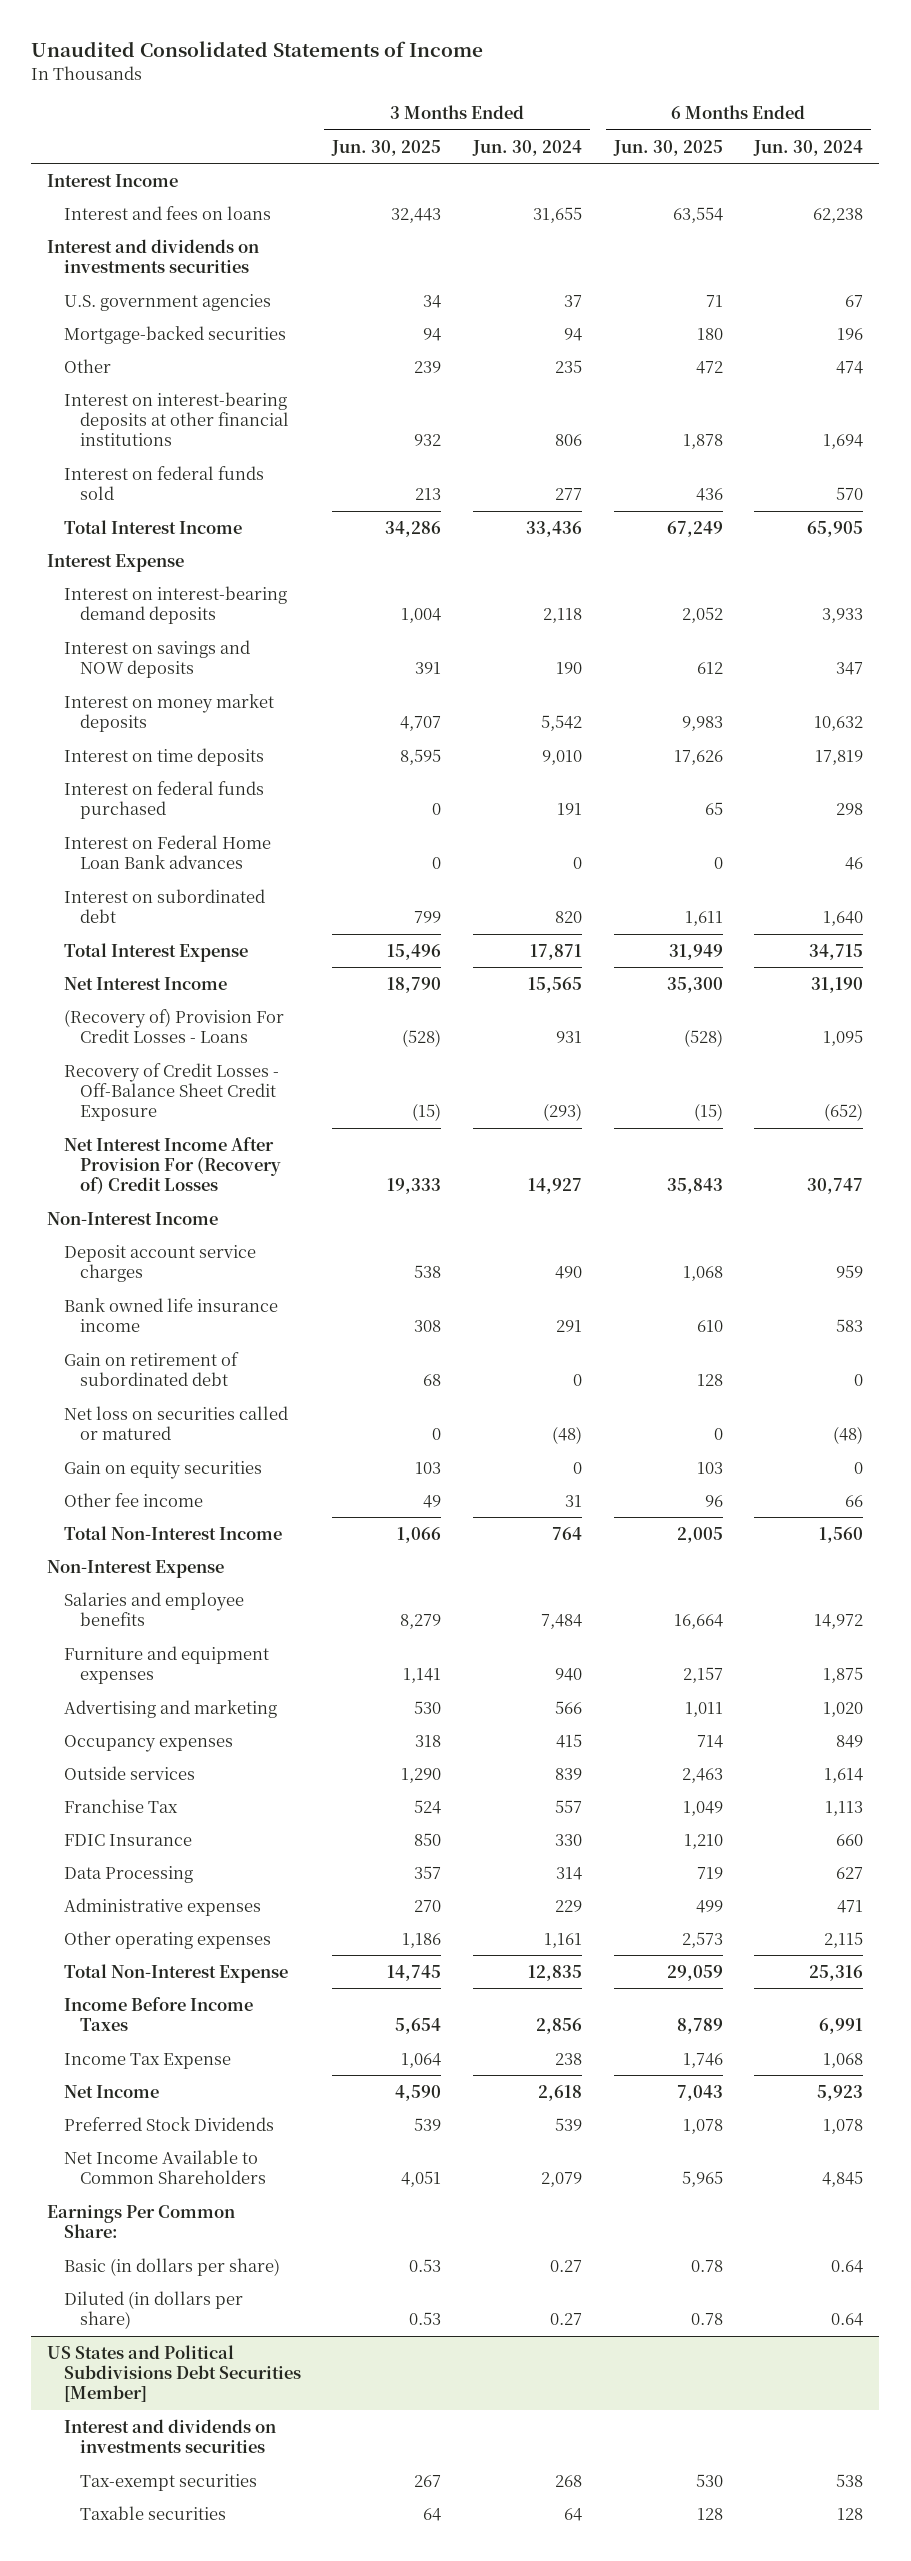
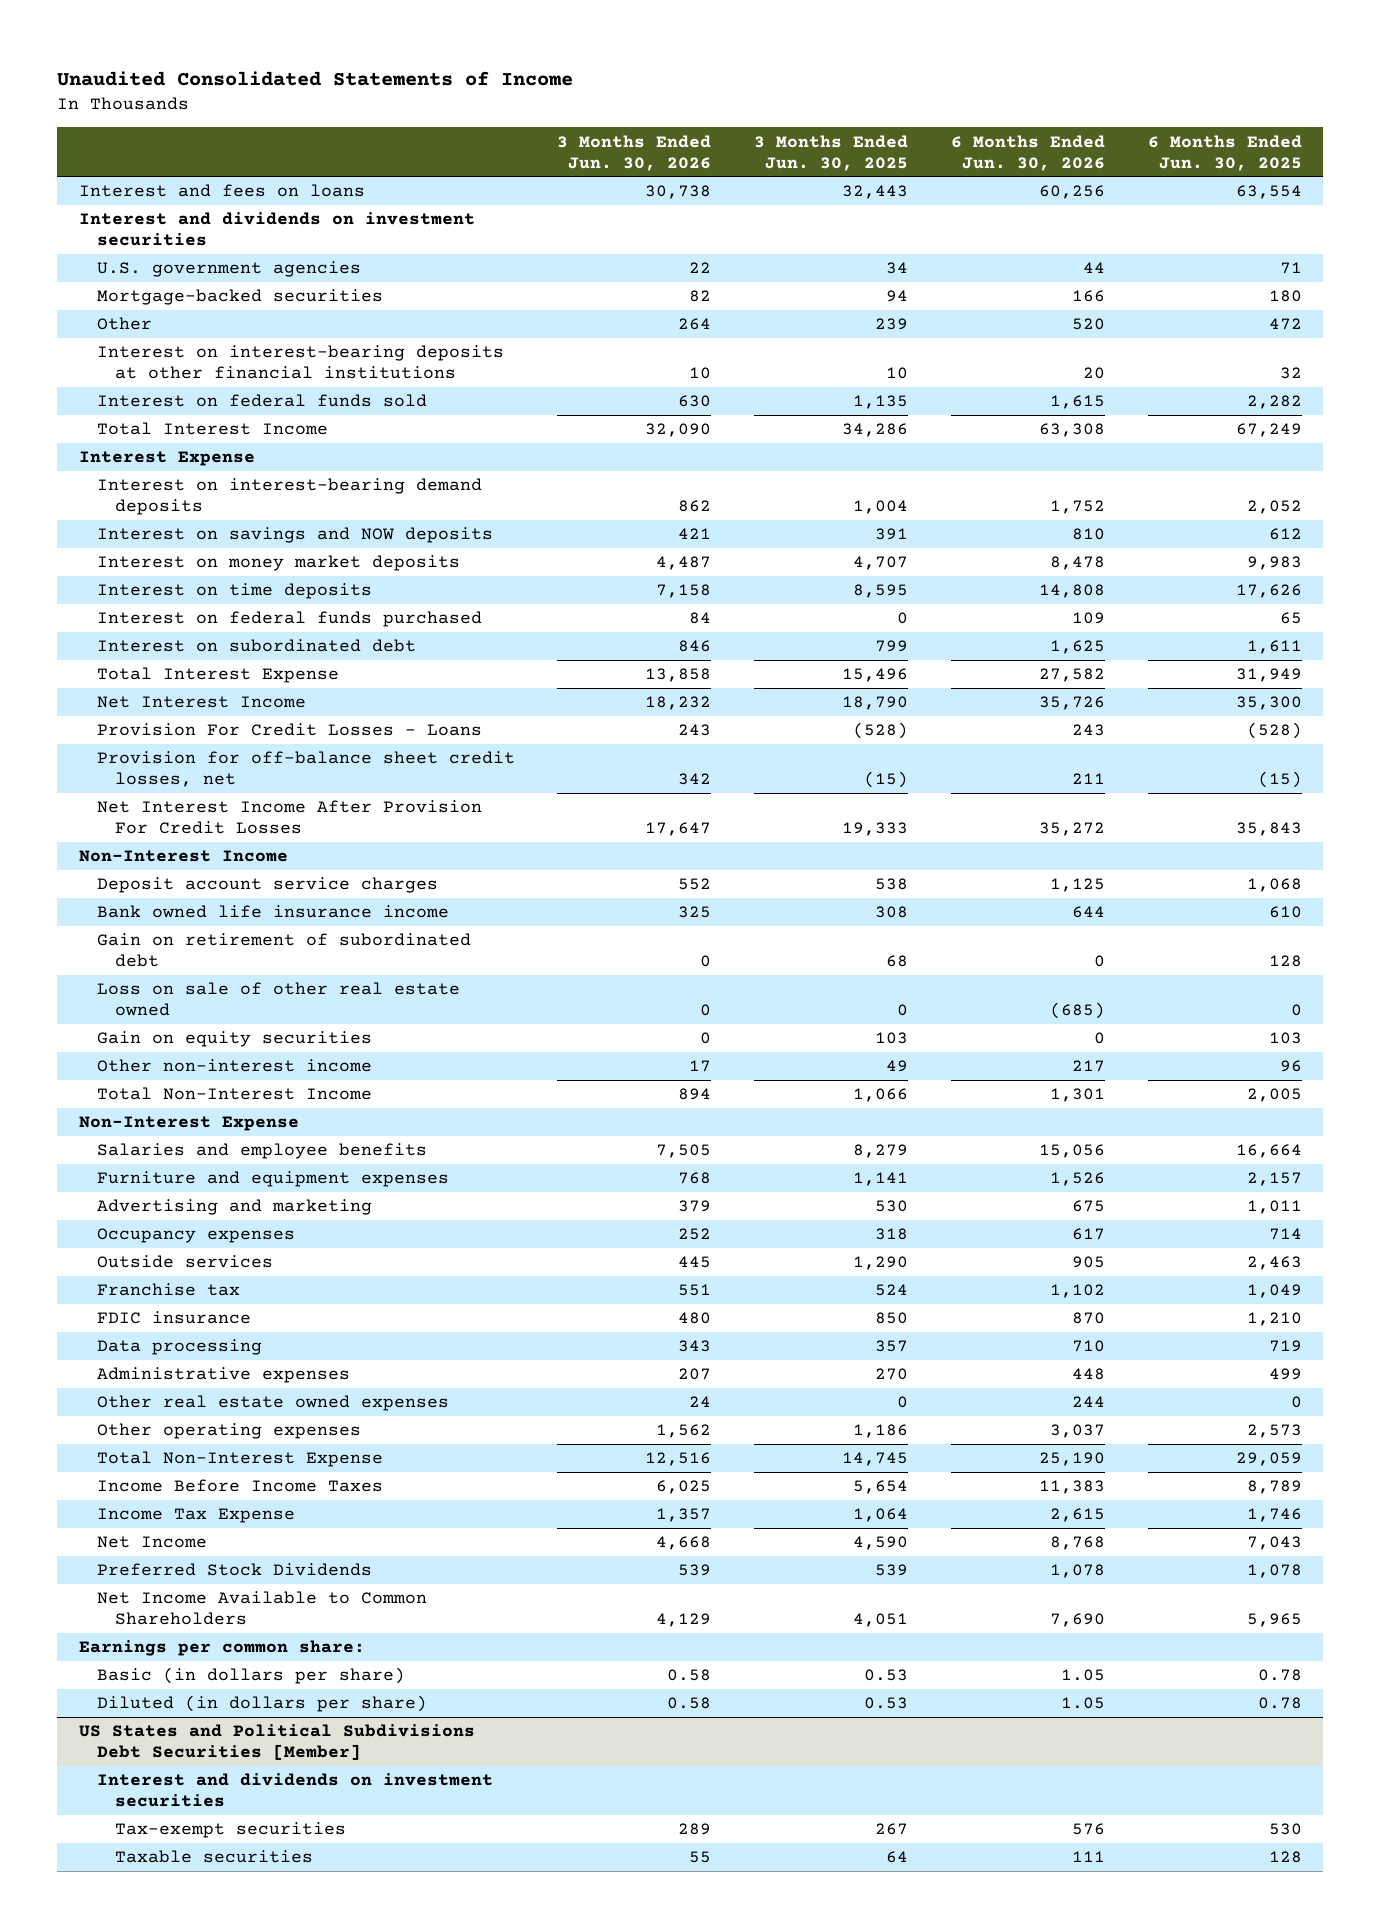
[471,139,582,156] Jun. 30, 2024 -> none
[753,139,864,156] Jun. 30, 2024 -> none
none -> [557,134,712,171] 3 Months Ended Jun. 30, 2026
none -> [951,134,1106,171] 6 Months Ended Jun. 30, 2026
[47,173,179,187] Interest Income -> none
[47,238,260,274] Interest and dividends on investments securities -> [78,212,475,247] Interest and dividends on investment securities
[414,434,442,447] 932 -> [886,367,909,380] 10
[682,434,723,450] 1,878 -> [1279,367,1302,380] 32
[415,488,442,501] 213 -> [853,395,909,410] 1,135
[695,488,723,502] 436 -> [1246,395,1302,410] 2,282
[63,834,271,870] Interest on Federal Home Loan Bank advances -> none
[63,1008,284,1044] (Recovery of) Provision For Credit Losses - Loans -> [96,723,482,737] Provision For Credit Losses - Loans
[63,1062,279,1122] Recovery of Credit Losses - Off-Balance Sheet Credit Exposure -> [96,751,515,788] Provision for off-balance sheet credit losses, net
[63,1136,281,1195] Net Interest Income After Provision For (Recovery of) Credit Losses -> [96,800,482,835] Net Interest Income After Provision For Credit Losses
[63,1405,288,1441] Net loss on securities called or matured -> none
none -> [96,982,460,1017] Loss on sale of other real estate owned
[63,1492,203,1507] Other fee income -> [96,1059,372,1073] Other non-interest income
[63,1798,178,1813] Franchise Tax -> [96,1283,240,1297] Franchise tax
[63,1833,192,1846] FDIC Insurance -> [96,1311,251,1325] FDIC insurance
[63,1865,193,1883] Data Processing -> [96,1339,262,1356] Data processing
none -> [96,1395,449,1412] Other real estate owned expenses
[47,2204,236,2239] Earnings Per Common Share: -> [78,1640,365,1657] Earnings per common share:
[63,2418,276,2454] Interest and dividends on investments securities -> [96,1773,493,1808] Interest and dividends on investment securities

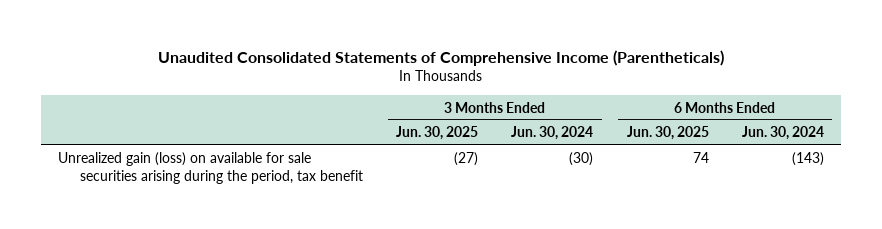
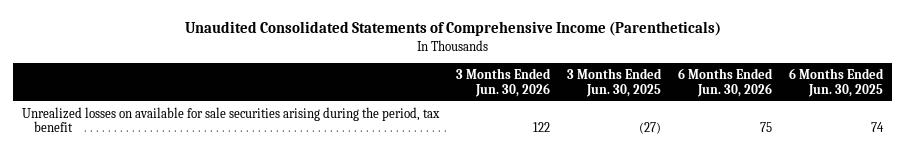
[511,126,594,141] Jun. 30, 2024 -> none
[741,126,824,141] Jun. 30, 2024 -> none
none -> [455,67,551,97] 3 Months Ended Jun. 30, 2026
none -> [678,67,774,97] 6 Months Ended Jun. 30, 2026
[57,152,363,184] Unrealized gain (loss) on available for sale securities arising during the period, tax benefit -> [21,106,440,133] Unrealized losses on available for sale securities arising during the period, tax benefit

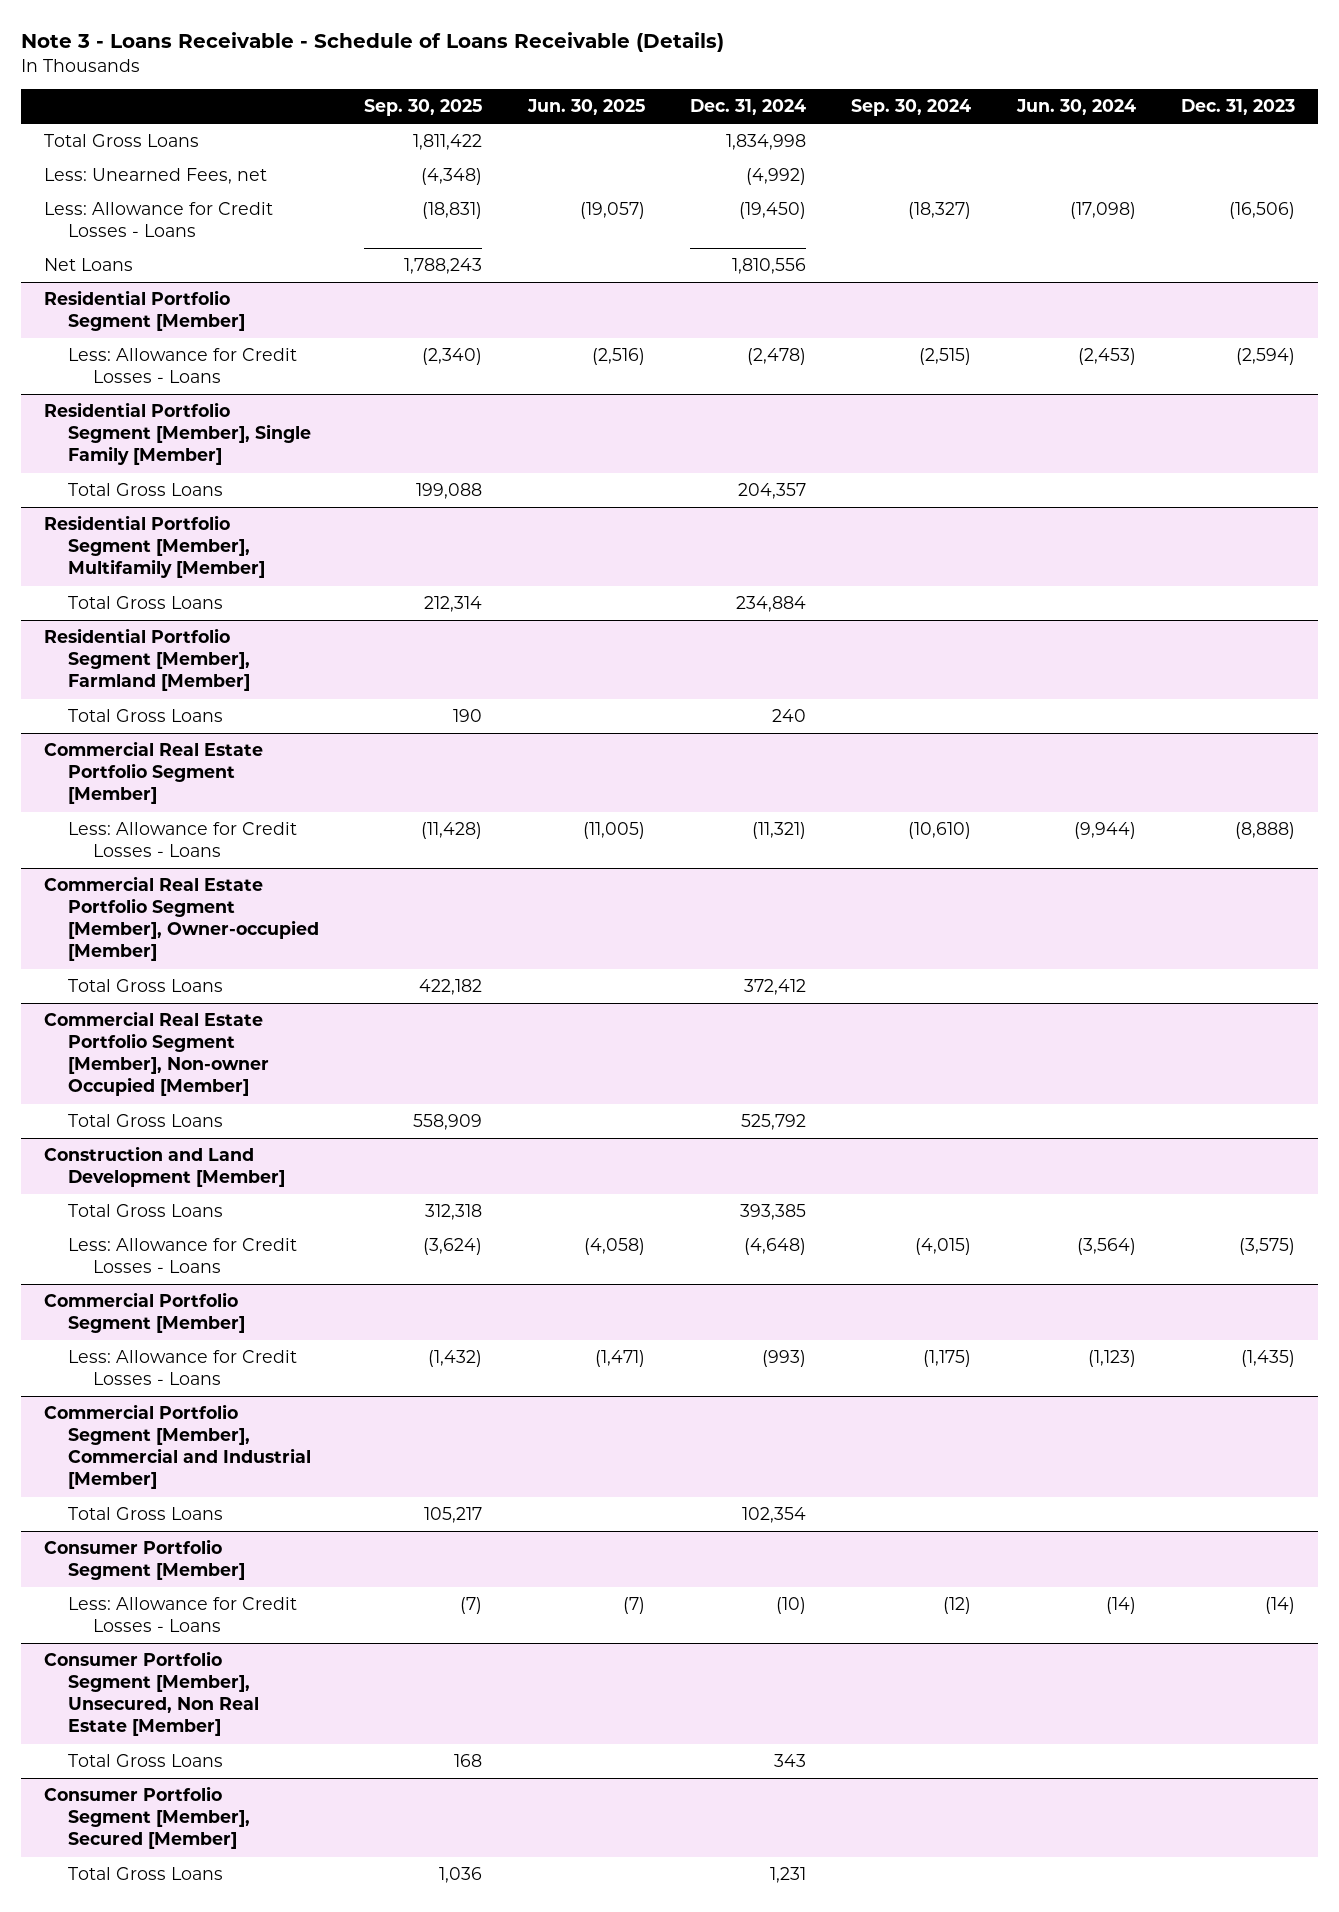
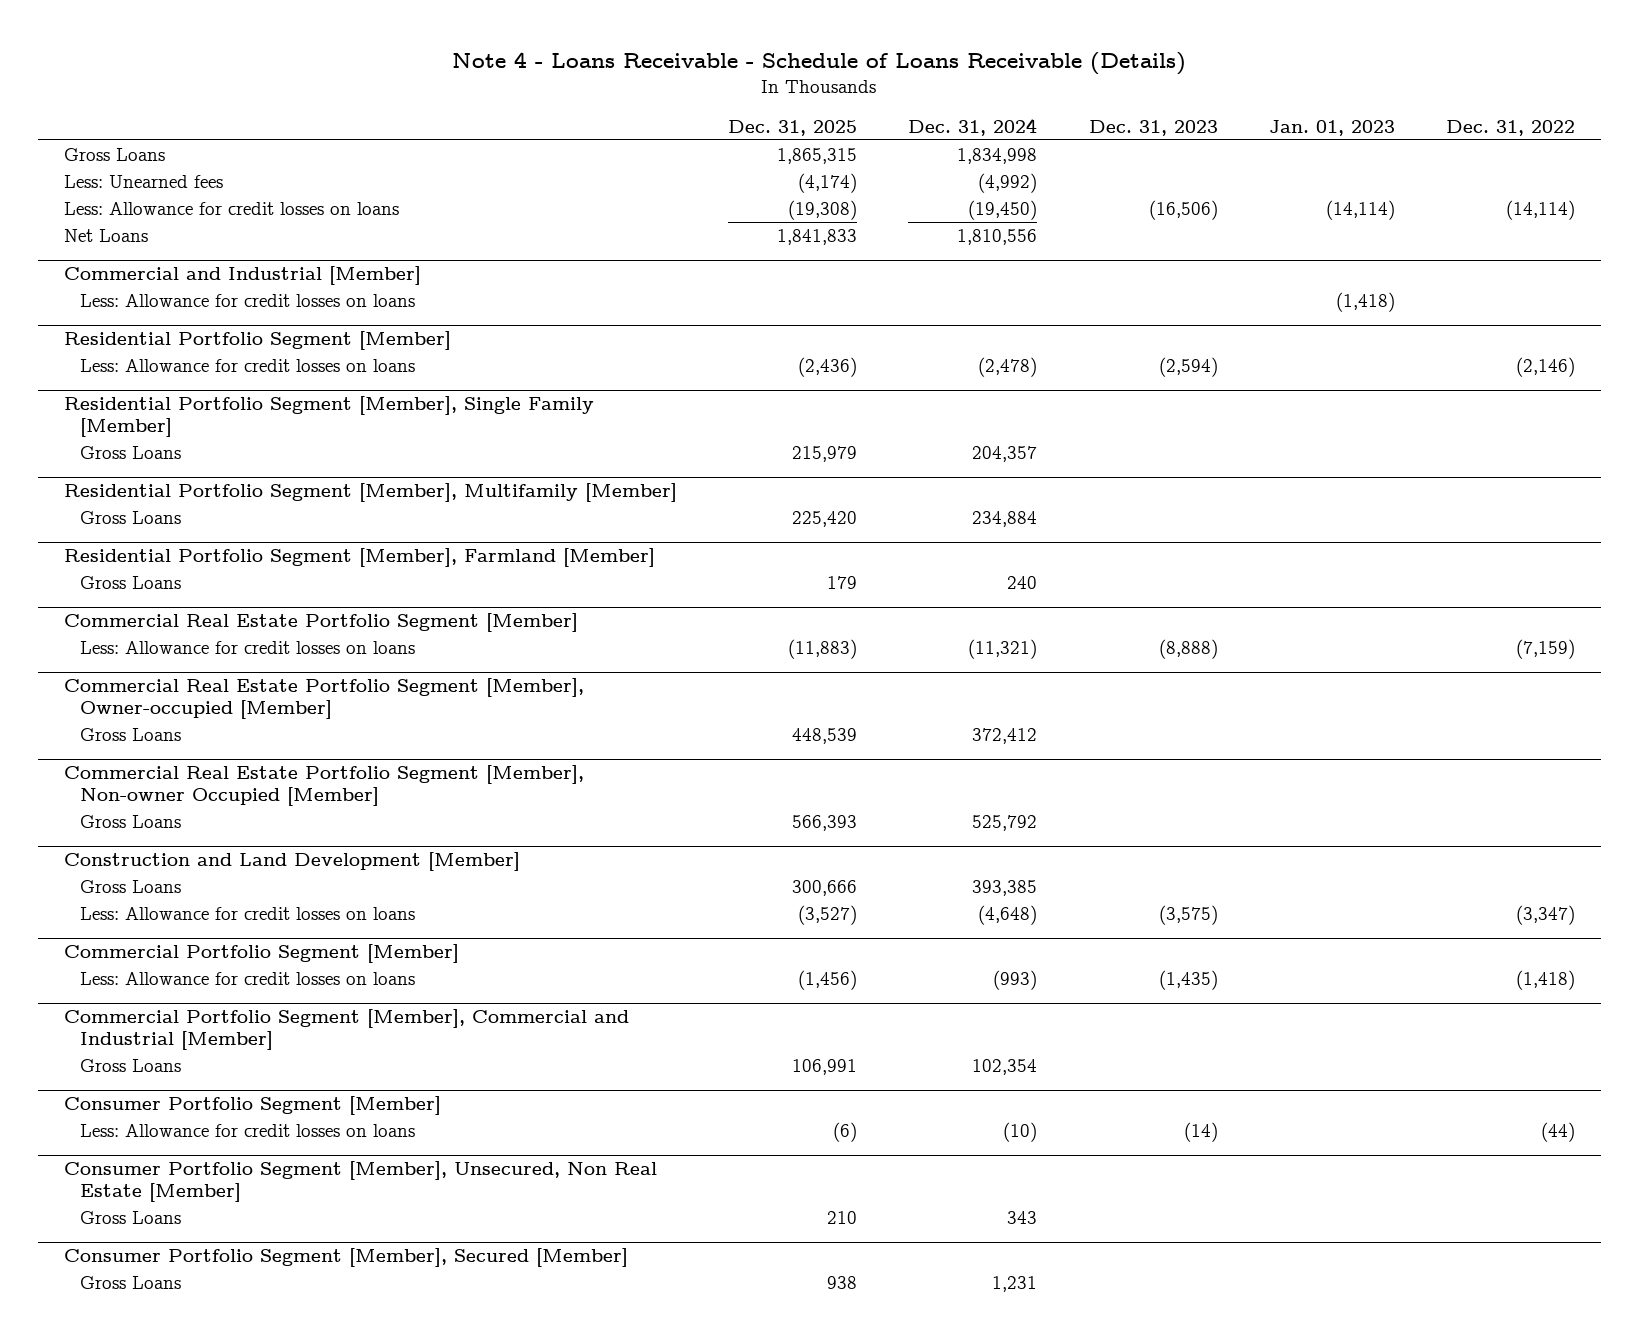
[21,32,725,53] Note 3 - Loans Receivable - Schedule of Loans Receivable (Details) -> [452,51,1187,75] Note 4 - Loans Receivable - Schedule of Loans Receivable (Details)
[364,99,483,117] Sep. 30, 2025 -> none
[526,99,645,116] Jun. 30, 2025 -> none
[851,99,972,117] Sep. 30, 2024 -> none
[1015,99,1136,116] Jun. 30, 2024 -> none
none -> [728,119,858,136] Dec. 31, 2025
none -> [1268,119,1395,136] Jan. 01, 2023
none -> [1446,119,1576,136] Dec. 31, 2022
[43,134,199,148] Total Gross Loans -> [63,148,165,162] Gross Loans
[43,168,267,185] Less: Unearned Fees, net -> [63,175,223,189] Less: Unearned fees
[43,202,273,238] Less: Allowance for Credit Losses - Loans -> [63,202,399,216] Less: Allowance for credit losses on loans
none -> [63,266,421,286] Commercial and Industrial [Member]
none -> [79,294,415,308] Less: Allowance for credit losses on loans
[68,348,298,384] Less: Allowance for Credit Losses - Loans -> [79,359,415,373] Less: Allowance for credit losses on loans
[68,483,224,497] Total Gross Loans -> [79,446,181,460] Gross Loans
[68,596,224,610] Total Gross Loans -> [79,511,181,525] Gross Loans
[68,709,224,723] Total Gross Loans -> [79,576,181,590] Gross Loans
[68,822,298,858] Less: Allowance for Credit Losses - Loans -> [79,641,415,655] Less: Allowance for credit losses on loans
[68,979,224,993] Total Gross Loans -> [79,728,181,742] Gross Loans
[68,1114,224,1128] Total Gross Loans -> [79,815,181,829] Gross Loans
[68,1204,224,1218] Total Gross Loans -> [79,880,181,894] Gross Loans
[68,1238,298,1274] Less: Allowance for Credit Losses - Loans -> [79,907,415,921] Less: Allowance for credit losses on loans
[68,1350,298,1386] Less: Allowance for Credit Losses - Loans -> [79,972,415,986] Less: Allowance for credit losses on loans
[68,1507,224,1521] Total Gross Loans -> [79,1059,181,1073] Gross Loans
[68,1597,298,1633] Less: Allowance for Credit Losses - Loans -> [79,1124,415,1138] Less: Allowance for credit losses on loans
[68,1754,224,1768] Total Gross Loans -> [79,1211,181,1225] Gross Loans
[68,1867,224,1881] Total Gross Loans -> [79,1276,181,1290] Gross Loans

